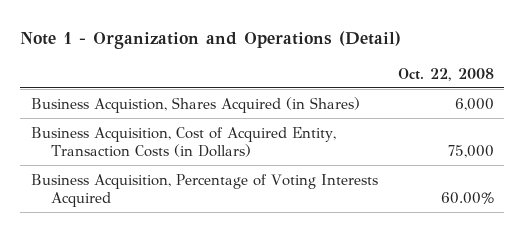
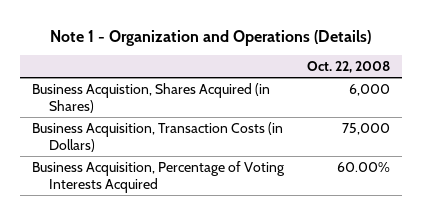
[20,30,402,49] Note 1 - Organization and Operations (Detail) -> [50,29,372,46] Note 1 - Organization and Operations (Details)
[30,126,336,157] Business Acquisition, Cost of Acquired Entity, Transaction Costs (in Dollars) -> [32,121,284,153] Business Acquisition, Transaction Costs (in Dollars)

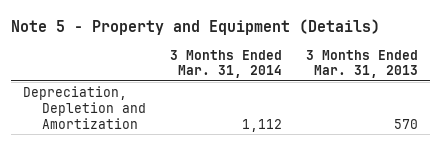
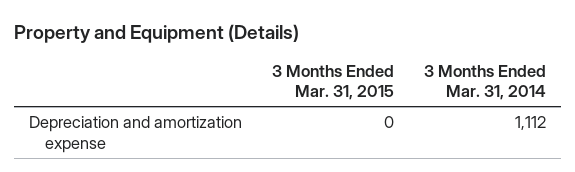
[11,18,381,35] Note 5 - Property and Equipment (Details) -> [13,24,299,44] Property and Equipment (Details)
[305,49,418,79] 3 Months Ended Mar. 31, 2013 -> none
none -> [271,64,394,100] 3 Months Ended Mar. 31, 2015
[23,85,147,129] Depreciation, Depletion and Amortization -> [28,116,242,153] Depreciation and amortization expense

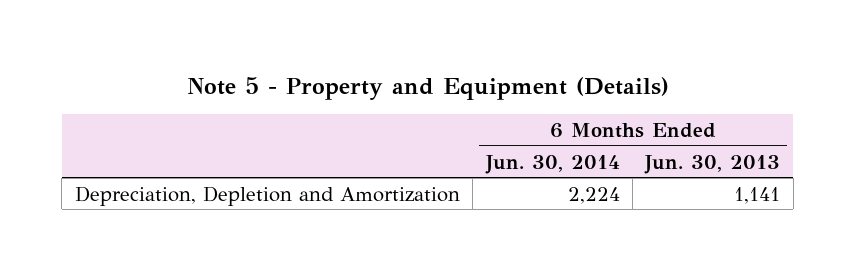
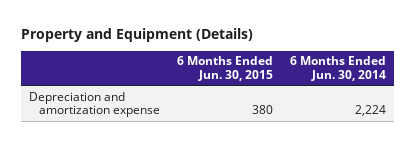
[186,76,669,100] Note 5 - Property and Equipment (Details) -> [20,27,253,42] Property and Equipment (Details)
[644,154,781,174] Jun. 30, 2013 -> none
none -> [176,56,273,81] 6 Months Ended Jun. 30, 2015
[74,185,460,206] Depreciation, Depletion and Amortization -> [29,91,161,118] Depreciation and amortization expense

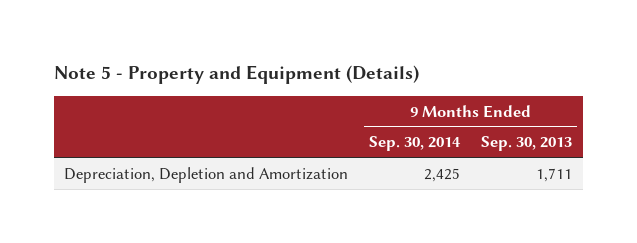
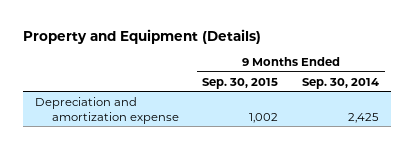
[54,65,420,85] Note 5 - Property and Equipment (Details) -> [22,28,261,44] Property and Equipment (Details)
[481,136,573,152] Sep. 30, 2013 -> none
none -> [202,77,279,89] Sep. 30, 2015
[64,166,349,183] Depreciation, Depletion and Amortization -> [34,96,179,124] Depreciation and amortization expense

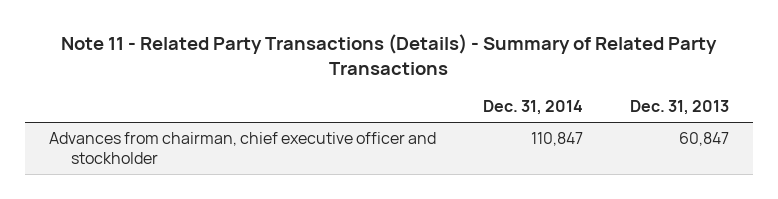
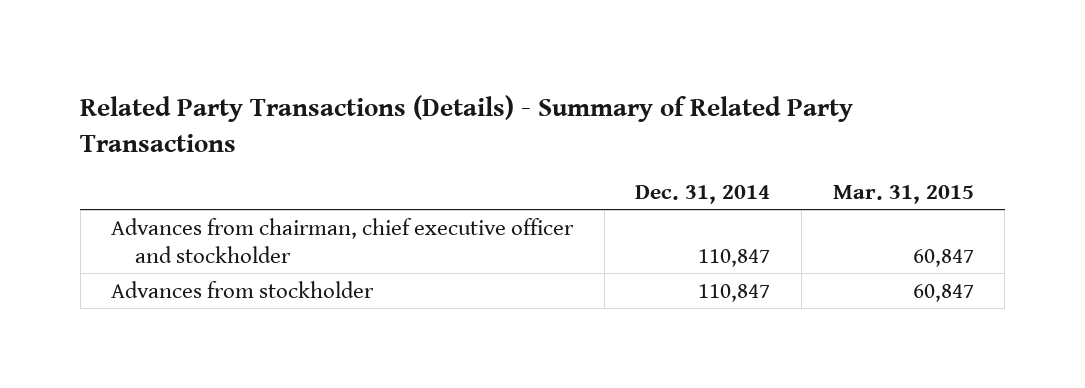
[60,33,717,75] Note 11 - Related Party Transactions (Details) - Summary of Related Party Transactions -> [80,94,854,152] Related Party Transactions (Details) - Summary of Related Party Transactions
[630,100,730,116] Dec. 31, 2013 -> none
none -> [832,185,974,205] Mar. 31, 2015
none -> [111,280,375,298] Advances from stockholder

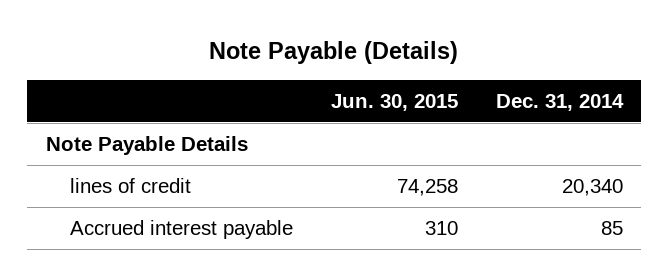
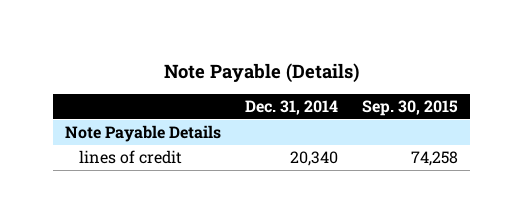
[330,93,458,111] Jun. 30, 2015 -> none
none -> [361,100,458,117] Sep. 30, 2015
[70,220,294,240] Accrued interest payable -> none

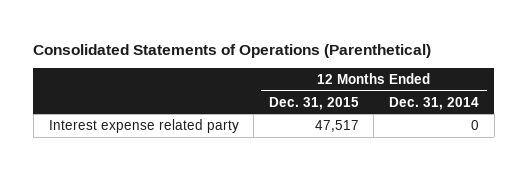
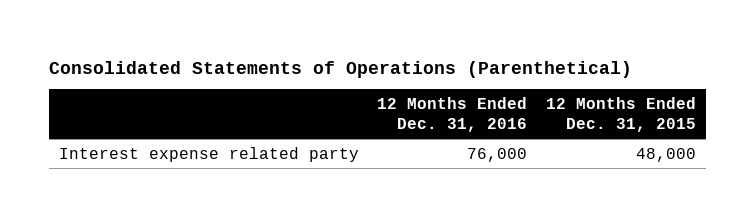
[388,96,479,110] Dec. 31, 2014 -> none
none -> [377,97,528,133] 12 Months Ended Dec. 31, 2016
[314,120,359,133] 47,517 -> [636,147,697,162] 48,000

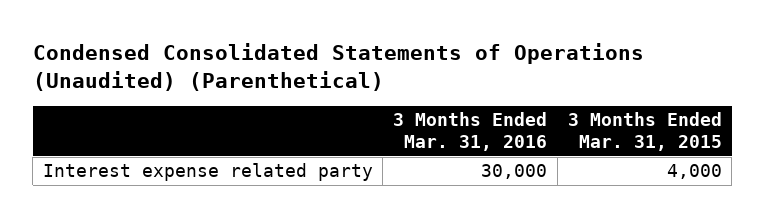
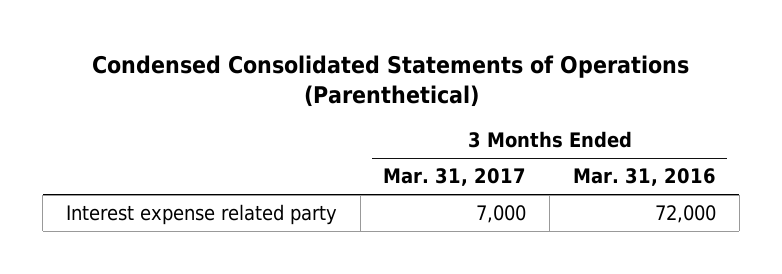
[32,43,644,91] Condensed Consolidated Statements of Operations (Unaudited) (Parenthetical) -> [91,54,689,108] Condensed Consolidated Statements of Operations (Parenthetical)
[567,112,722,152] 3 Months Ended Mar. 31, 2015 -> none
none -> [383,168,527,187] Mar. 31, 2017
[481,164,548,180] 30,000 -> [654,205,716,224] 72,000

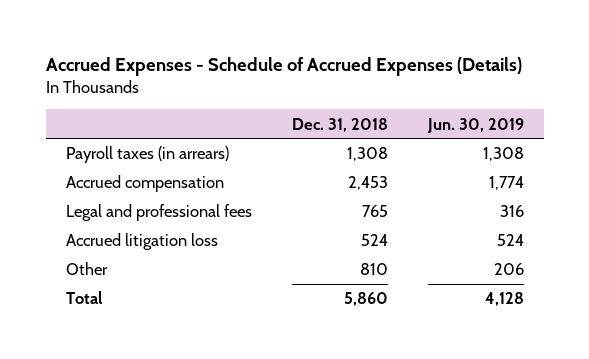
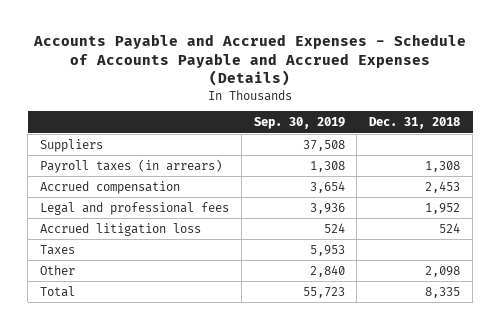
[45,57,522,77] Accrued Expenses - Schedule of Accrued Expenses (Details) -> [33,34,467,87] Accounts Payable and Accrued Expenses - Schedule of Accounts Payable and Accrued Expenses (Details)
[426,117,524,133] Jun. 30, 2019 -> none
none -> [253,117,345,130] Sep. 30, 2019
none -> [39,138,103,152] Suppliers
[361,205,388,218] 765 -> [425,202,461,214] 1,952
none -> [39,244,75,255] Taxes
[359,263,388,276] 810 -> [425,265,461,277] 2,098
[343,292,388,307] 5,860 -> [425,286,461,298] 8,335

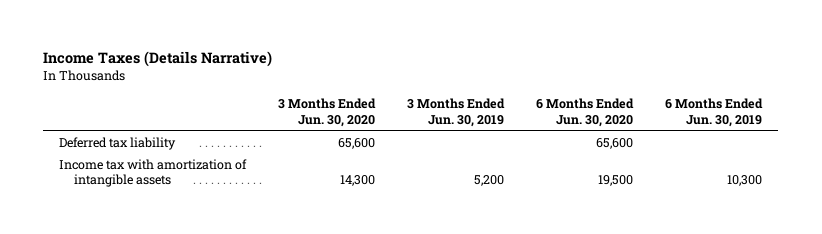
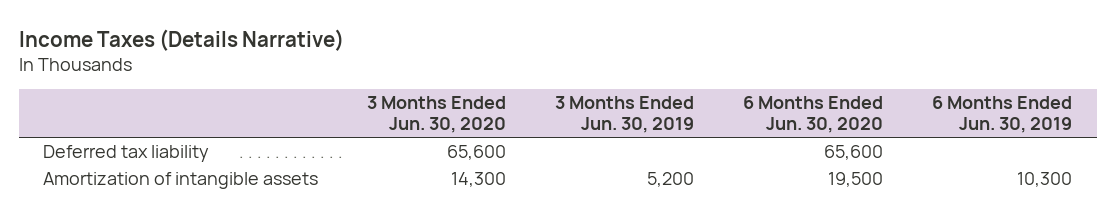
[59,158,248,188] Income tax with amortization of intangible assets -> [43,172,319,190] Amortization of intangible assets

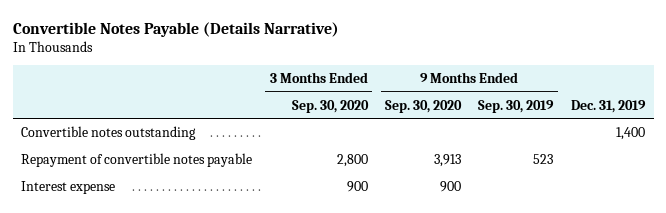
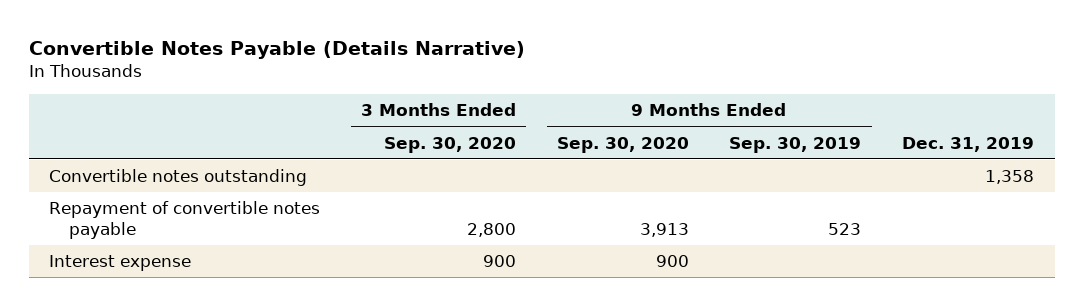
[615,126,645,140] 1,400 -> [985,170,1035,185] 1,358

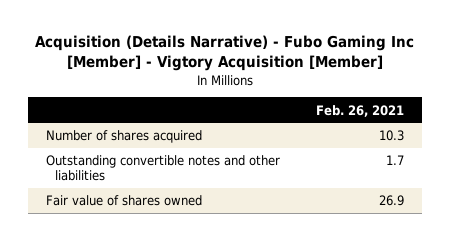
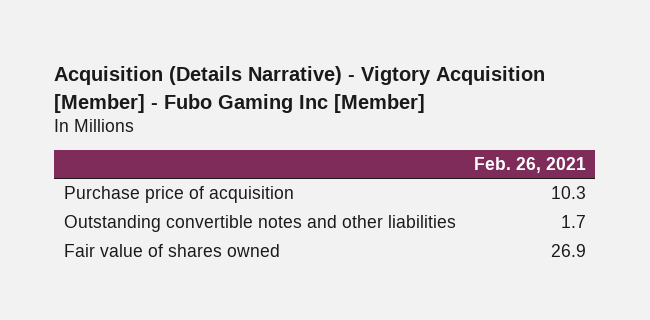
[34,35,414,72] Acquisition (Details Narrative) - Fubo Gaming Inc [Member] - Vigtory Acquisition [Member] -> [54,66,546,113] Acquisition (Details Narrative) - Vigtory Acquisition [Member] - Fubo Gaming Inc [Member]
[45,130,202,144] Number of shares acquired -> none
none -> [63,186,294,204] Purchase price of acquisition

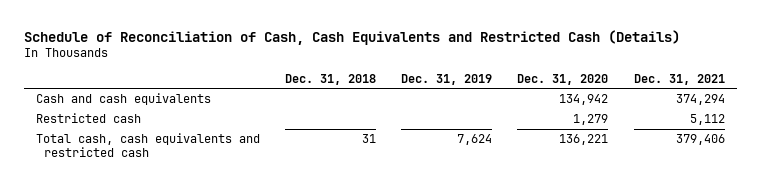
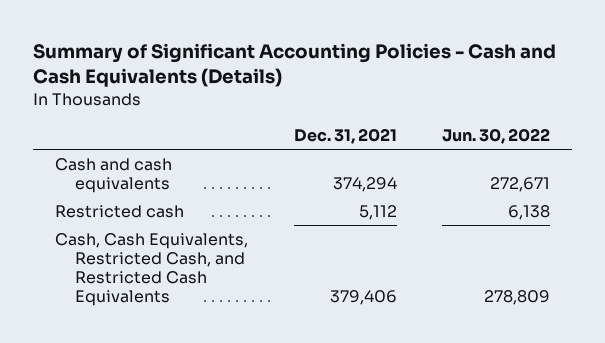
[23,29,680,45] Schedule of Reconciliation of Cash, Cash Equivalents and Restricted Cash (Details) -> [32,43,556,88] Summary of Significant Accounting Policies - Cash and Cash Equivalents (Details)
[285,73,377,85] Dec. 31, 2018 -> none
[401,73,493,85] Dec. 31, 2019 -> none
[517,73,609,85] Dec. 31, 2020 -> none
none -> [441,128,550,145] Jun. 30, 2022
[36,133,261,158] Total cash, cash equivalents and restricted cash -> [55,232,249,306] Cash, Cash Equivalents, Restricted Cash, and Restricted Cash Equivalents

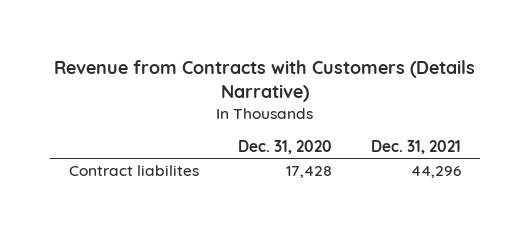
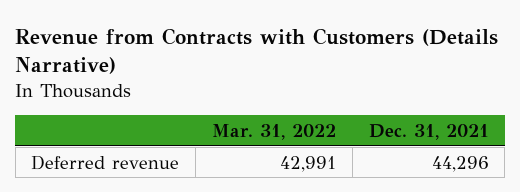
[238,139,333,154] Dec. 31, 2020 -> none
none -> [211,123,336,140] Mar. 31, 2022
[69,165,200,177] Contract liabilites -> [31,154,180,170] Deferred revenue

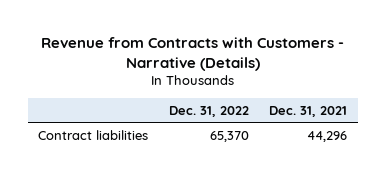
[15,27,499,75] Revenue from Contracts with Customers (Details Narrative) -> [40,36,344,71] Revenue from Contracts with Customers - Narrative (Details)
[211,123,336,140] Mar. 31, 2022 -> none
none -> [168,105,249,117] Dec. 31, 2022
[31,154,180,170] Deferred revenue -> [38,129,149,140] Contract liabilities

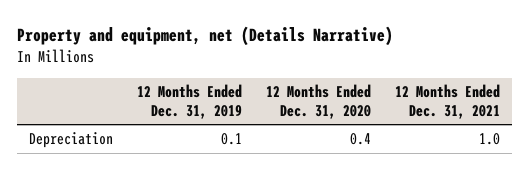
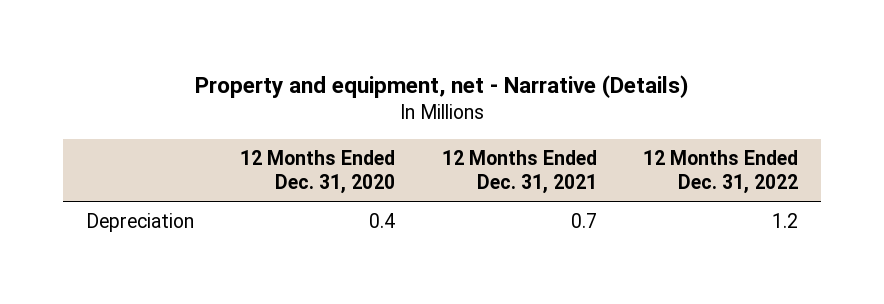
[17,26,394,47] Property and equipment, net (Details Narrative) -> [194,75,688,99] Property and equipment, net - Narrative (Details)
[137,83,243,119] 12 Months Ended Dec. 31, 2019 -> none
none -> [642,150,798,195] 12 Months Ended Dec. 31, 2022
[479,133,501,146] 1.0 -> [570,213,597,229] 0.7

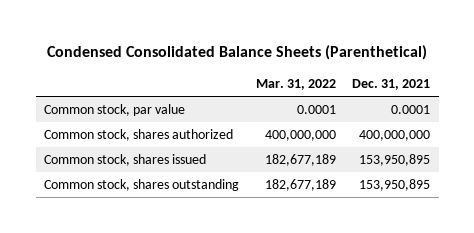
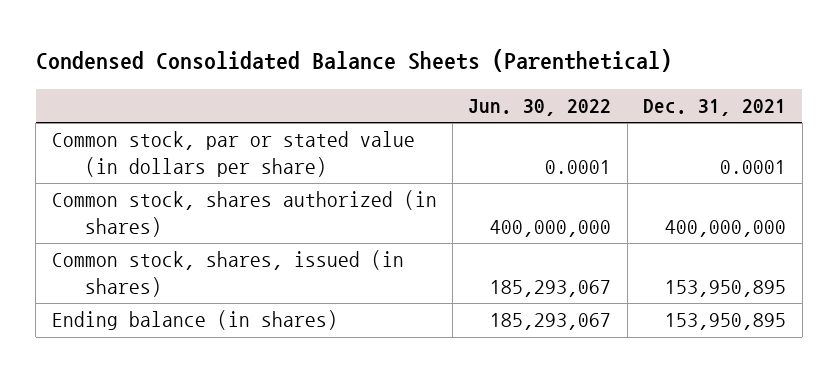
[255,79,336,91] Mar. 31, 2022 -> none
none -> [468,99,612,117] Jun. 30, 2022
[44,104,186,117] Common stock, par value -> [51,131,415,178] Common stock, par or stated value (in dollars per share)
[44,129,234,142] Common stock, shares authorized -> [51,190,437,238] Common stock, shares authorized (in shares)
[44,154,207,167] Common stock, shares issued -> [51,250,404,298] Common stock, shares, issued (in shares)
[44,179,240,192] Common stock, shares outstanding -> [51,310,338,331] Ending balance (in shares)

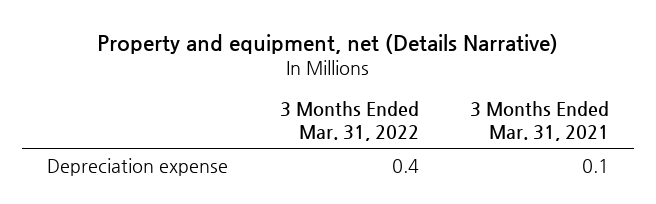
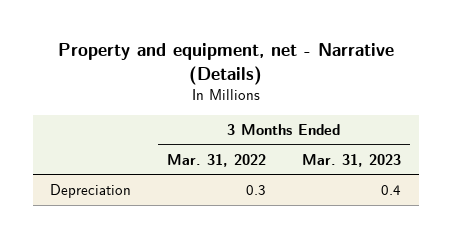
[97,33,559,54] Property and equipment, net (Details Narrative) -> [57,43,394,85] Property and equipment, net - Narrative (Details)
[469,100,609,141] 3 Months Ended Mar. 31, 2021 -> none
none -> [301,153,401,167] Mar. 31, 2023
[47,157,229,176] Depreciation expense -> [50,184,132,199] Depreciation
[391,158,419,173] 0.4 -> [246,185,267,196] 0.3

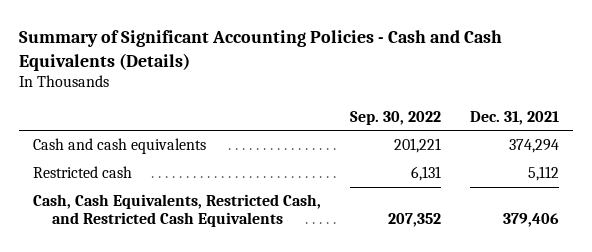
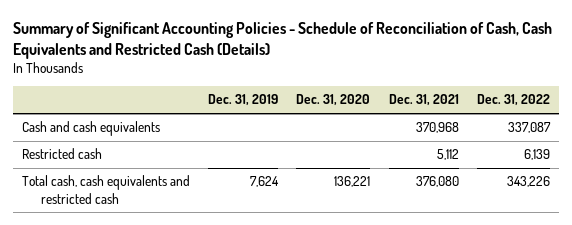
[18,29,502,71] Summary of Significant Accounting Policies - Cash and Cash Equivalents (Details) -> [13,22,553,59] Summary of Significant Accounting Policies - Schedule of Reconciliation of Cash, Cash Equivalents and Restricted Cash (Details)
[349,110,441,125] Sep. 30, 2022 -> none
none -> [208,94,279,107] Dec. 31, 2019
none -> [296,94,371,107] Dec. 31, 2020
none -> [476,94,550,107] Dec. 31, 2022
[508,139,559,154] 374,294 -> [415,122,459,134] 370,968
[33,194,322,227] Cash, Cash Equivalents, Restricted Cash, and Restricted Cash Equivalents -> [22,175,191,204] Total cash, cash equivalents and restricted cash
[502,212,559,227] 379,406 -> [415,176,459,188] 376,080

